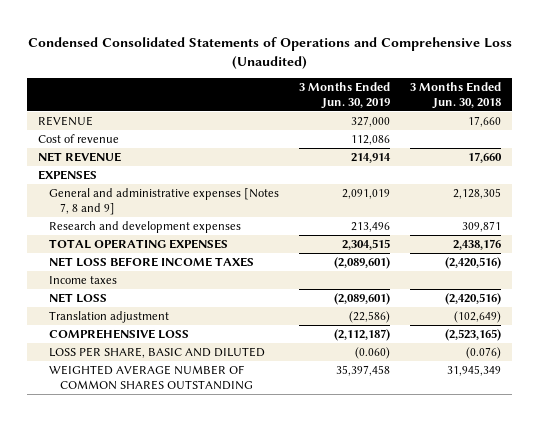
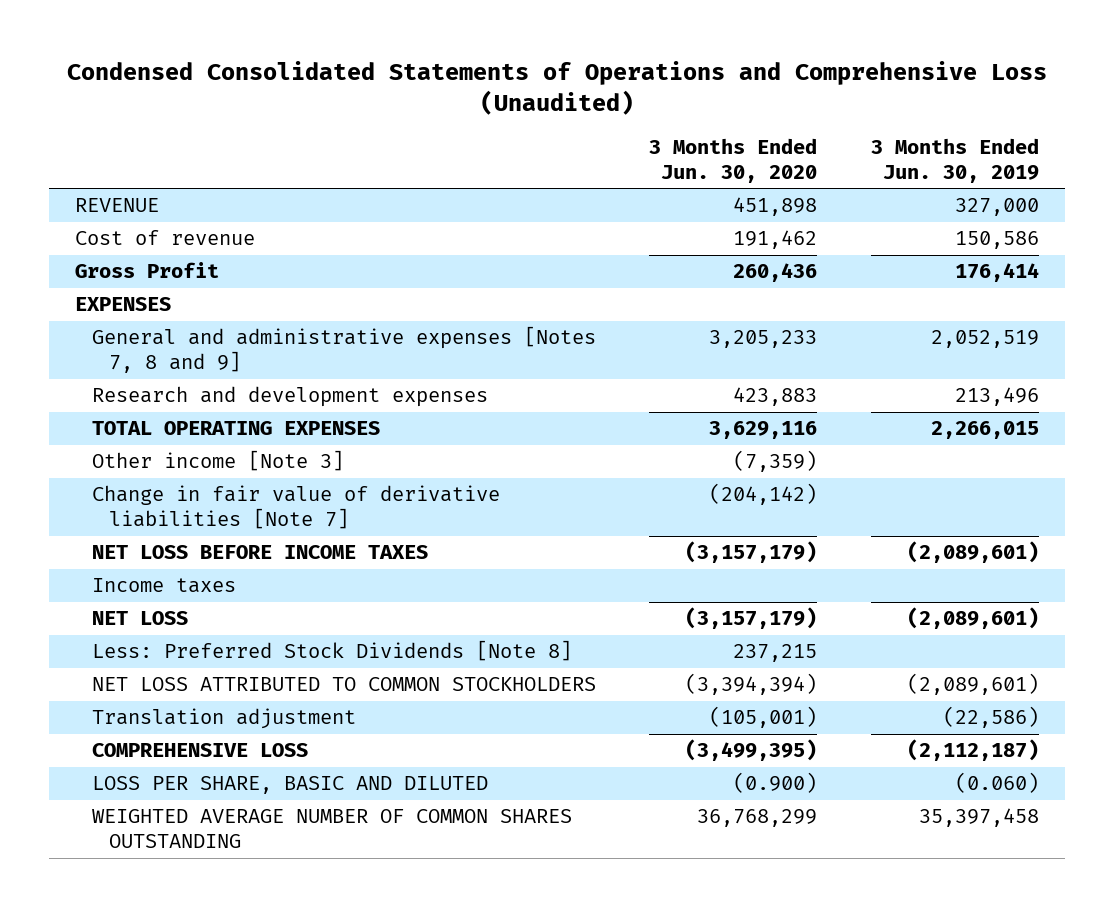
[410,82,502,109] 3 Months Ended Jun. 30, 2018 -> none
none -> [649,138,818,184] 3 Months Ended Jun. 30, 2020
[37,152,121,163] NET REVENUE -> none
[351,135,391,146] 112,086 -> [954,231,1039,250] 150,586
none -> [75,262,220,279] Gross Profit
[342,189,391,200] 2,091,019 -> [930,330,1039,349] 2,052,519
[342,239,391,251] 2,304,515 -> [930,421,1039,440] 2,266,015
none -> [92,450,345,472] Other income [Note 3]
none -> [92,485,501,530] Change in fair value of derivative liabilities [Note 7]
none -> [92,640,573,662] Less: Preferred Stock Dividends [Note 8]
none -> [92,677,597,692] NET LOSS ATTRIBUTED TO COMMON STOCKHOLDERS

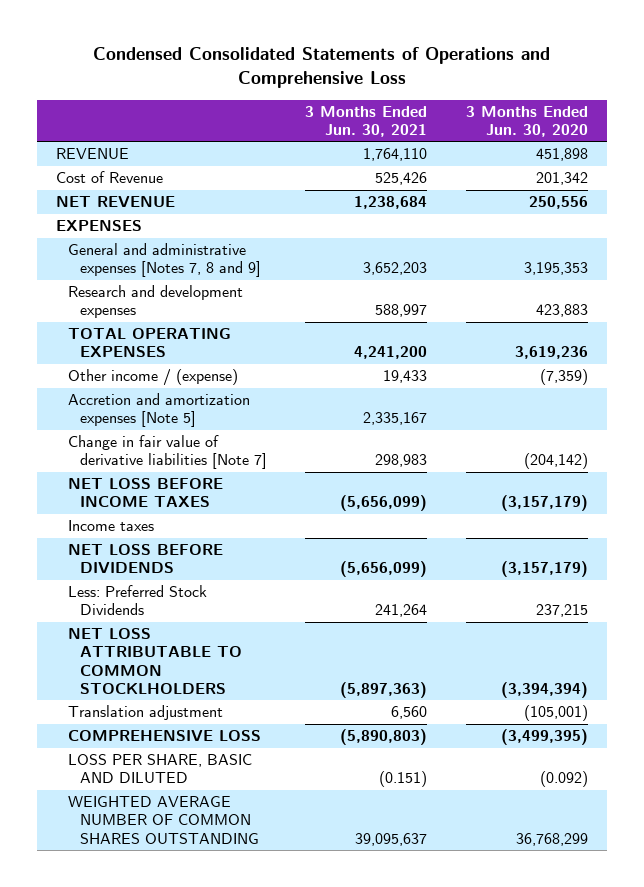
[67,60,1048,115] Condensed Consolidated Statements of Operations and Comprehensive Loss (Unaudited) -> [92,47,550,89] Condensed Consolidated Statements of Operations and Comprehensive Loss
[870,138,1039,184] 3 Months Ended Jun. 30, 2019 -> none
none -> [305,105,428,137] 3 Months Ended Jun. 30, 2021
[75,262,220,279] Gross Profit -> none
[75,230,256,246] Cost of revenue -> [55,171,163,184] Cost of Revenue
[733,230,818,250] 191,462 -> [535,172,588,186] 201,342
none -> [55,196,175,208] NET REVENUE
[709,330,818,349] 3,205,233 -> [523,262,588,276] 3,195,353
[709,421,818,440] 3,629,116 -> [514,346,588,360] 3,619,236
[92,450,345,472] Other income [Note 3] -> [67,369,238,387] Other income / (expense)
none -> [67,393,250,428] Accretion and amortization expenses [Note 5]
[92,611,189,626] NET LOSS -> [67,544,223,574] NET LOSS BEFORE DIVIDENDS
[92,640,573,662] Less: Preferred Stock Dividends [Note 8] -> [67,585,207,616] Less: Preferred Stock Dividends
[92,677,597,692] NET LOSS ATTRIBUTED TO COMMON STOCKHOLDERS -> [67,628,242,694] NET LOSS ATTRIBUTABLE TO COMMON STOCKLHOLDERS
[733,772,818,794] (0.900) -> [539,771,588,788] (0.092)

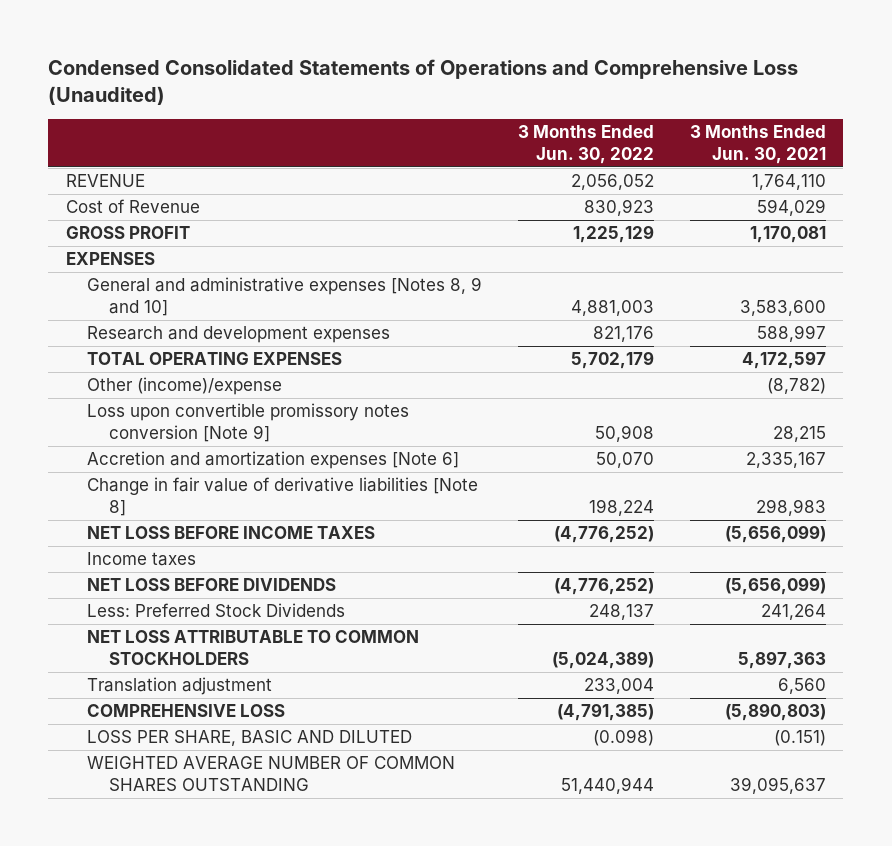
[92,47,550,89] Condensed Consolidated Statements of Operations and Comprehensive Loss -> [48,59,799,105] Condensed Consolidated Statements of Operations and Comprehensive Loss (Unaudited)
[465,105,588,137] 3 Months Ended Jun. 30, 2020 -> none
none -> [518,125,655,164] 3 Months Ended Jun. 30, 2022
[55,196,175,208] NET REVENUE -> none
[375,172,428,186] 525,426 -> [756,199,826,217] 594,029
none -> [66,226,191,240] GROSS PROFIT
[67,243,261,278] General and administrative expenses [Notes 7, 8 and 9] -> [87,277,483,316] General and administrative expenses [Notes 8, 9 and 10]
[363,262,428,276] 3,652,203 -> [739,299,826,316] 3,583,600
[354,346,428,360] 4,241,200 -> [741,351,826,370] 4,172,597
[67,369,238,387] Other income / (expense) -> [87,377,283,396] Other (income)/expense
[383,370,428,384] 19,433 -> [766,378,826,395] (8,782)
none -> [87,403,410,442] Loss upon convertible promissory notes conversion [Note 9]
[67,393,250,428] Accretion and amortization expenses [Note 5] -> [87,451,460,470] Accretion and amortization expenses [Note 6]
[67,435,267,470] Change in fair value of derivative liabilities [Note 7] -> [87,477,479,516] Change in fair value of derivative liabilities [Note 8]
[67,628,242,694] NET LOSS ATTRIBUTABLE TO COMMON STOCKLHOLDERS -> [87,630,420,665] NET LOSS ATTRIBUTABLE TO COMMON STOCKHOLDERS
[340,681,428,698] (5,897,363) -> [737,650,826,669] 5,897,363

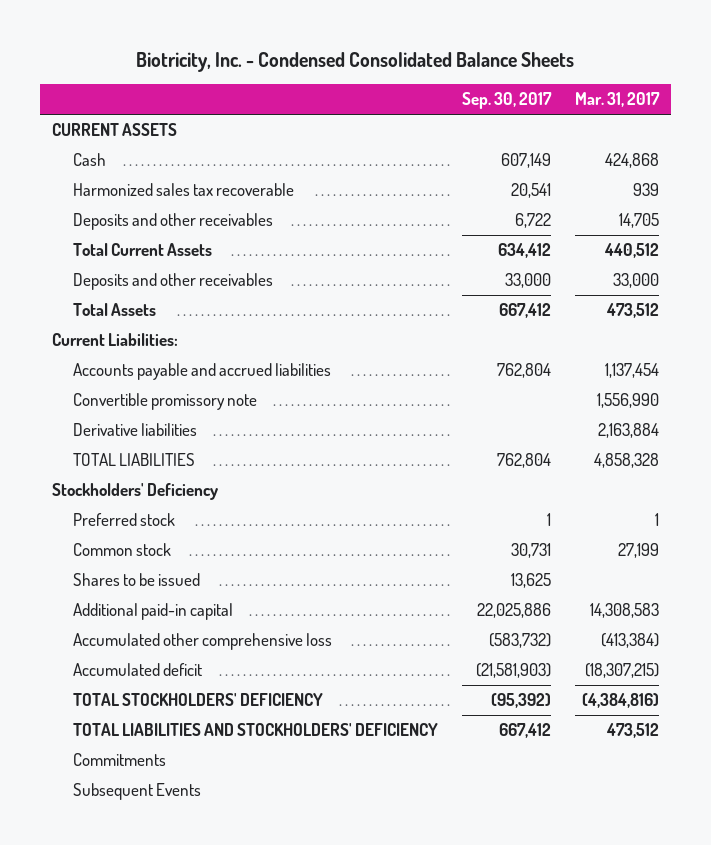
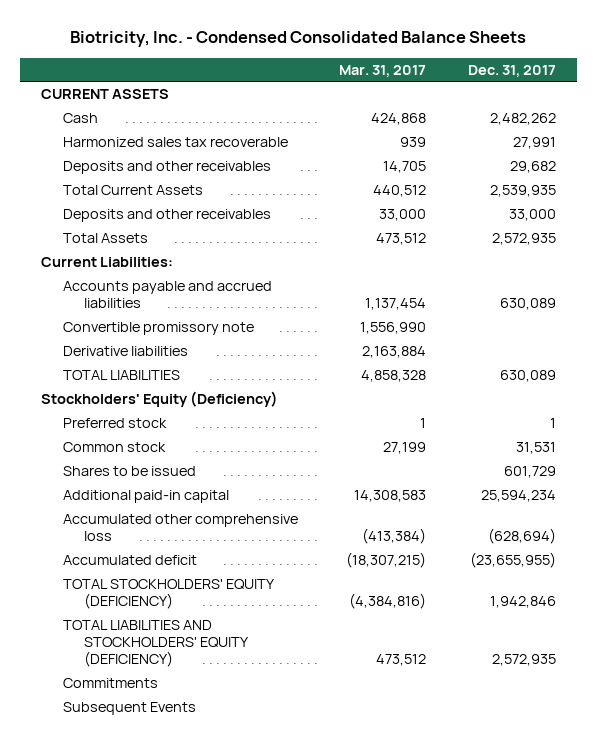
[461,92,552,110] Sep. 30, 2017 -> none
none -> [467,64,556,77] Dec. 31, 2017
[52,483,219,501] Stockholders' Deficiency -> [41,391,279,408] Stockholders' Equity (Deficiency)
[72,693,323,707] TOTAL STOCKHOLDERS' DEFICIENCY -> [62,579,275,610] TOTAL STOCKHOLDERS' EQUITY (DEFICIENCY)
[72,723,438,737] TOTAL LIABILITIES AND STOCKHOLDERS' DEFICIENCY -> [62,620,249,668] TOTAL LIABILITIES AND STOCKHOLDERS' EQUITY (DEFICIENCY)

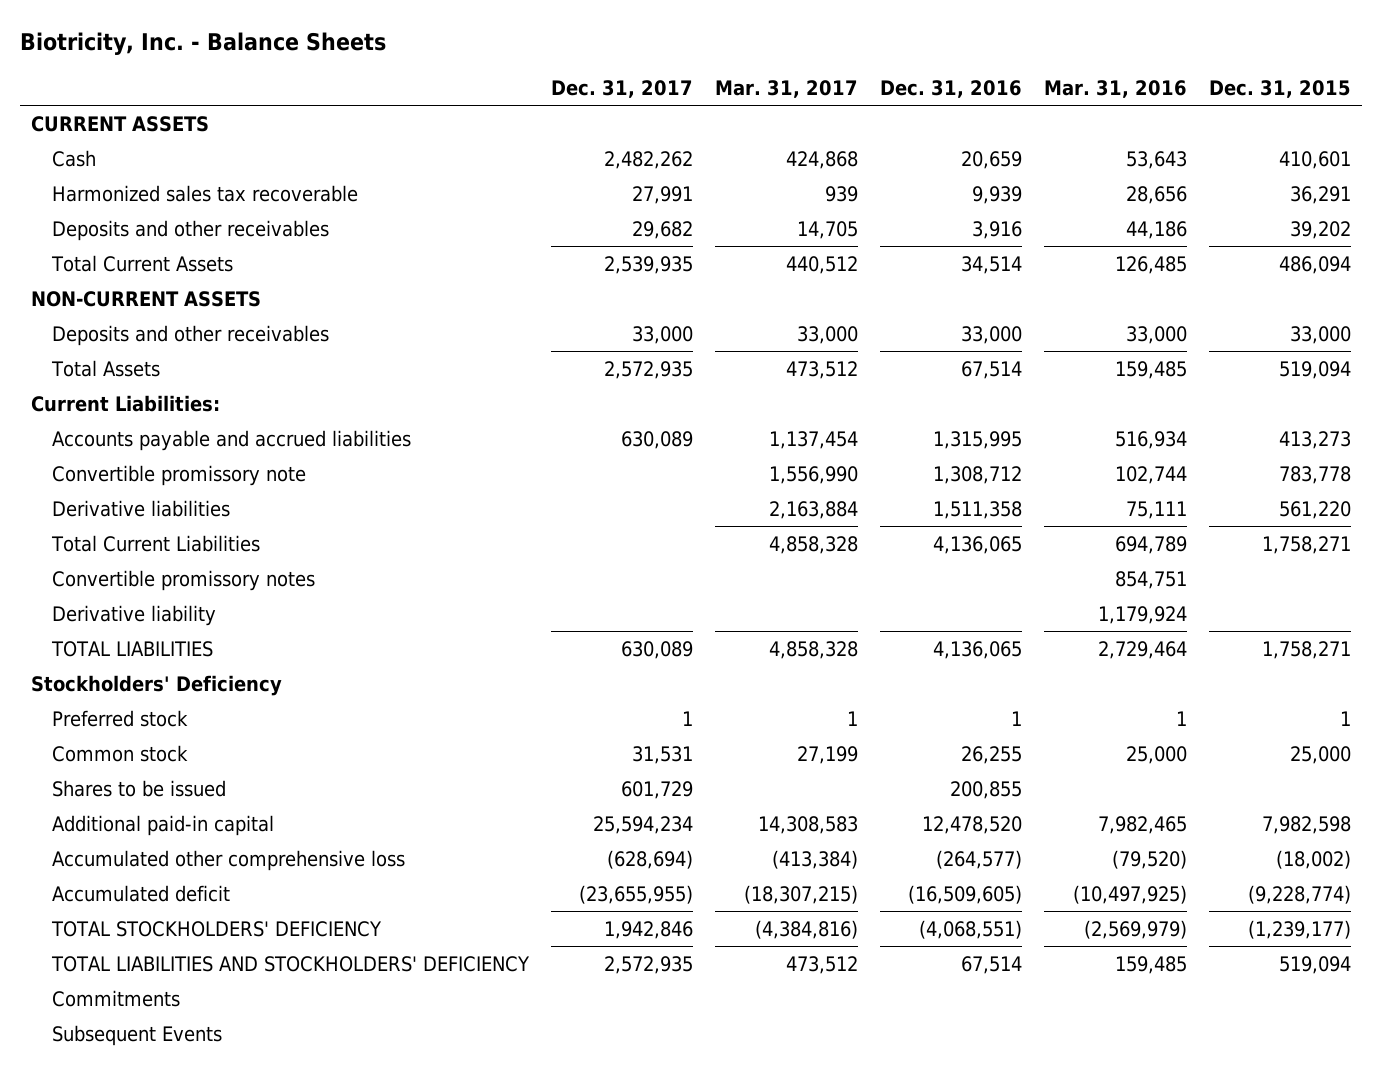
[70,30,527,47] Biotricity, Inc. - Condensed Consolidated Balance Sheets -> [19,32,386,56] Biotricity, Inc. - Balance Sheets
none -> [880,80,1023,99] Dec. 31, 2016
none -> [1044,80,1188,99] Mar. 31, 2016
none -> [1209,80,1352,99] Dec. 31, 2015
none -> [30,290,261,307] NON-CURRENT ASSETS
none -> [51,534,261,552] Total Current Liabilities
none -> [52,569,316,591] Convertible promissory notes
none -> [52,604,217,626] Derivative liability
[41,391,279,408] Stockholders' Equity (Deficiency) -> [30,674,282,696] Stockholders' Deficiency
[62,579,275,610] TOTAL STOCKHOLDERS' EQUITY (DEFICIENCY) -> [51,920,383,937] TOTAL STOCKHOLDERS' DEFICIENCY
[62,620,249,668] TOTAL LIABILITIES AND STOCKHOLDERS' EQUITY (DEFICIENCY) -> [51,955,531,972] TOTAL LIABILITIES AND STOCKHOLDERS' DEFICIENCY

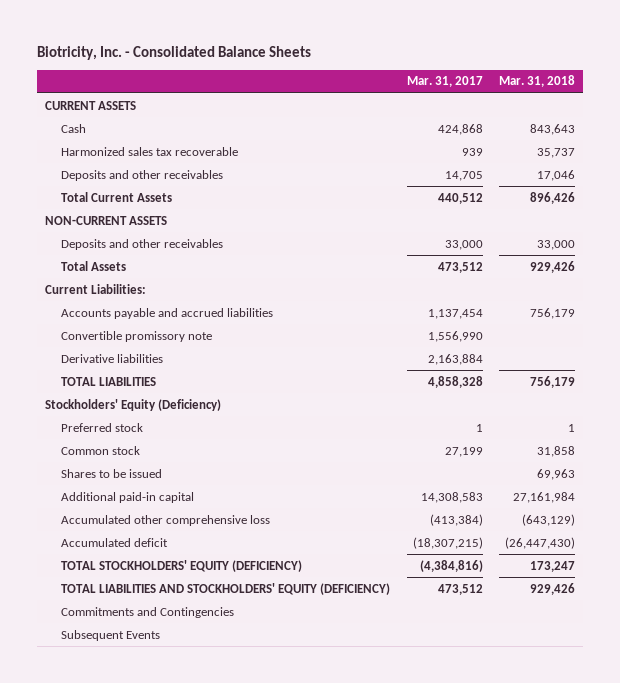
[19,32,386,56] Biotricity, Inc. - Balance Sheets -> [36,45,311,60] Biotricity, Inc. - Consolidated Balance Sheets
[551,80,694,99] Dec. 31, 2017 -> none
[880,80,1023,99] Dec. 31, 2016 -> none
[1044,80,1188,99] Mar. 31, 2016 -> none
[1209,80,1352,99] Dec. 31, 2015 -> none
none -> [499,75,576,88] Mar. 31, 2018
[51,534,261,552] Total Current Liabilities -> none
[52,569,316,591] Convertible promissory notes -> none
[52,604,217,626] Derivative liability -> none
[30,674,282,696] Stockholders' Deficiency -> [45,398,222,411] Stockholders' Equity (Deficiency)
[51,920,383,937] TOTAL STOCKHOLDERS' DEFICIENCY -> [61,559,303,572] TOTAL STOCKHOLDERS' EQUITY (DEFICIENCY)
[51,955,531,972] TOTAL LIABILITIES AND STOCKHOLDERS' DEFICIENCY -> [61,582,391,595] TOTAL LIABILITIES AND STOCKHOLDERS' EQUITY (DEFICIENCY)
[52,989,181,1007] Commitments -> [61,606,235,618] Commitments and Contingencies

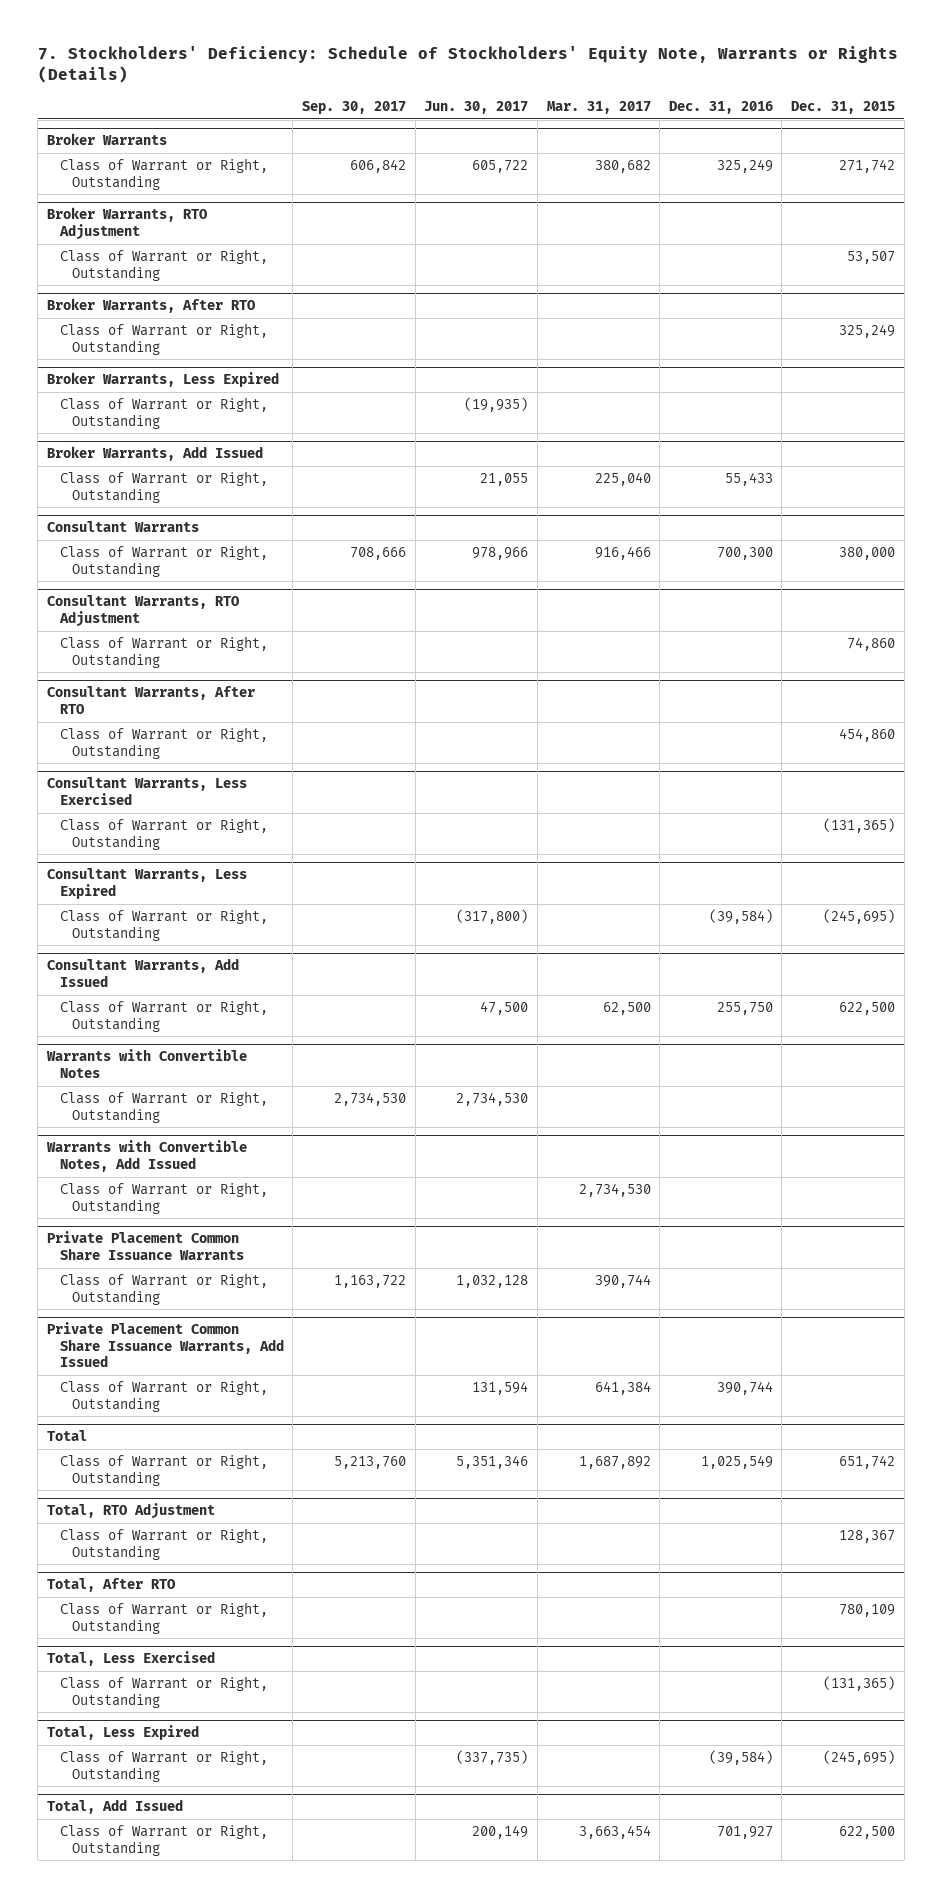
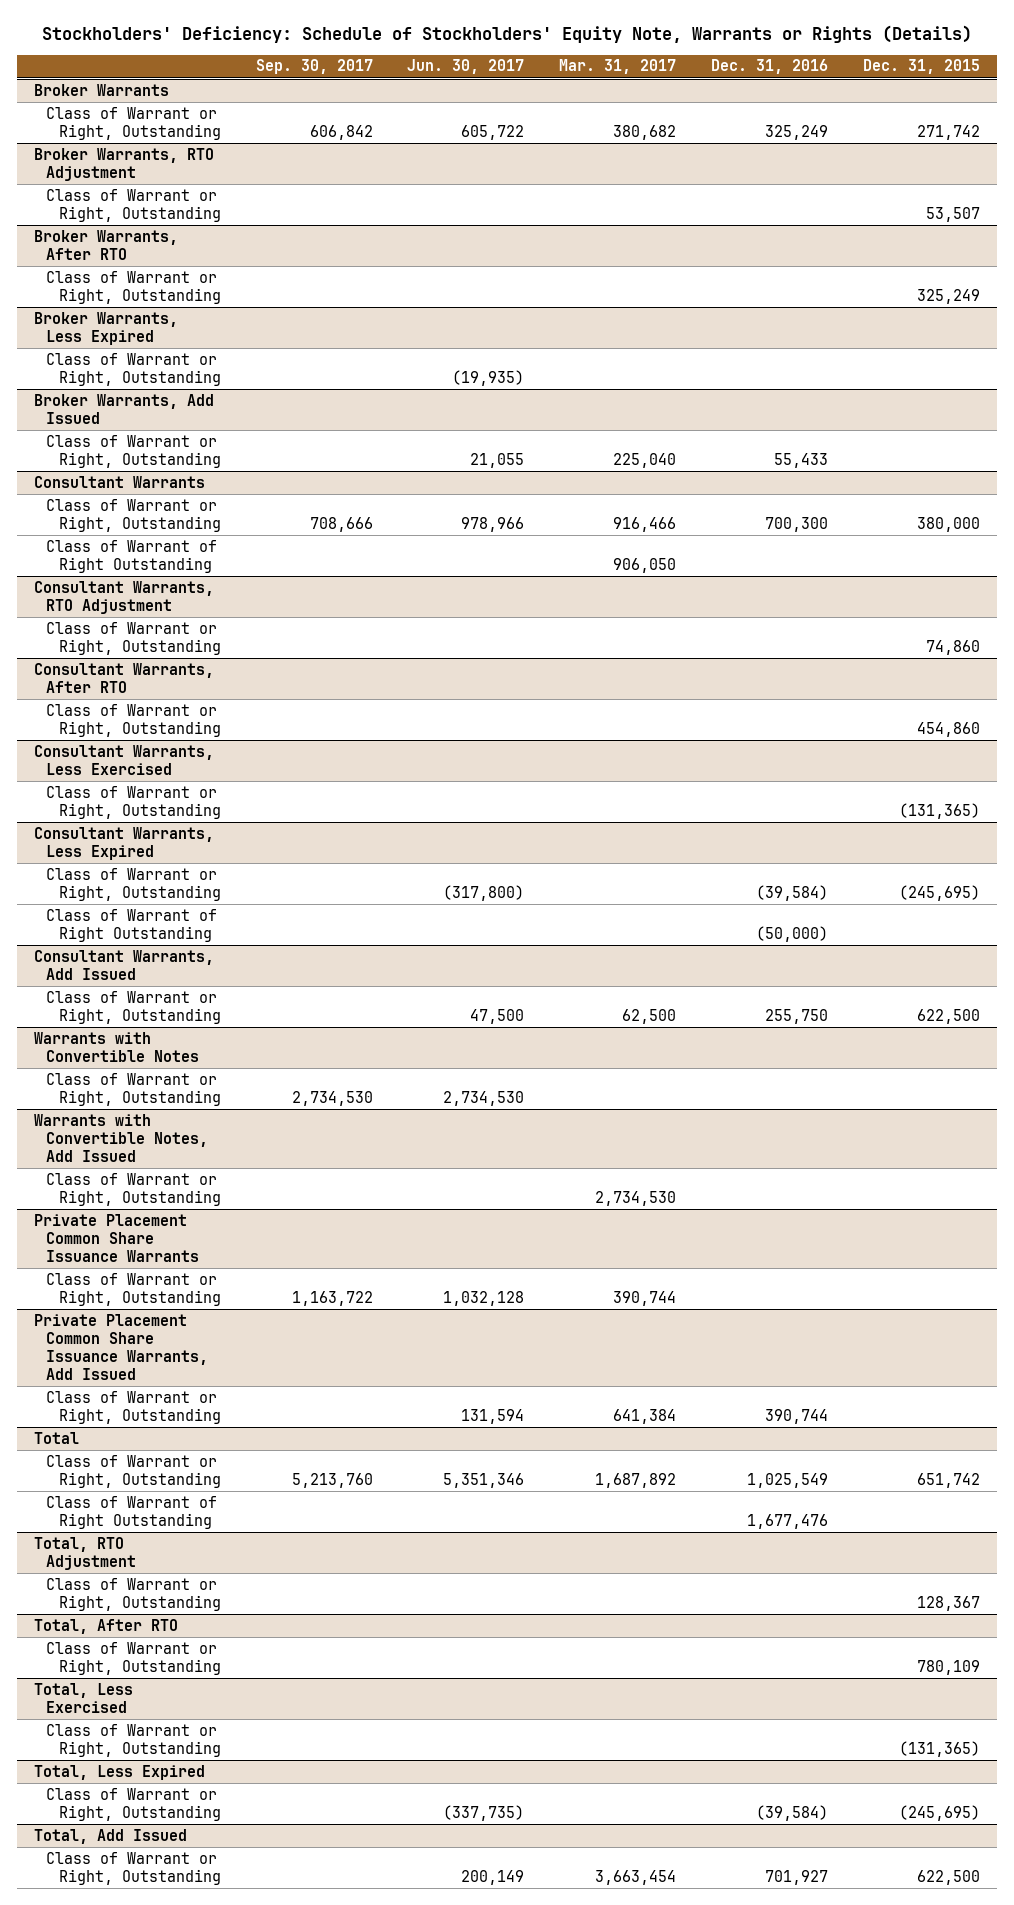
[37,46,898,84] 7. Stockholders' Deficiency: Schedule of Stockholders' Equity Note, Warrants or Rights (Details) -> [41,24,972,43] Stockholders' Deficiency: Schedule of Stockholders' Equity Note, Warrants or Rights (Details)
none -> [46,539,218,573] Class of Warrant of Right Outstanding
none -> [46,908,218,942] Class of Warrant of Right Outstanding
none -> [46,1495,218,1529] Class of Warrant of Right Outstanding

